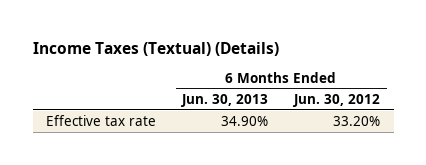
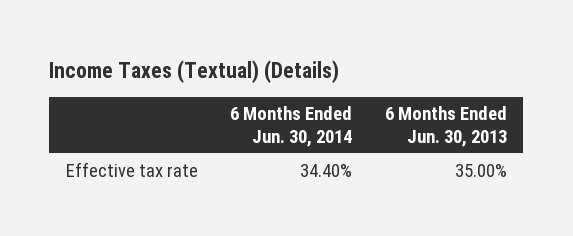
[293,94,381,108] Jun. 30, 2012 -> none
none -> [230,106,353,147] 6 Months Ended Jun. 30, 2014
[221,116,269,127] 34.90% -> [454,164,507,178] 35.00%

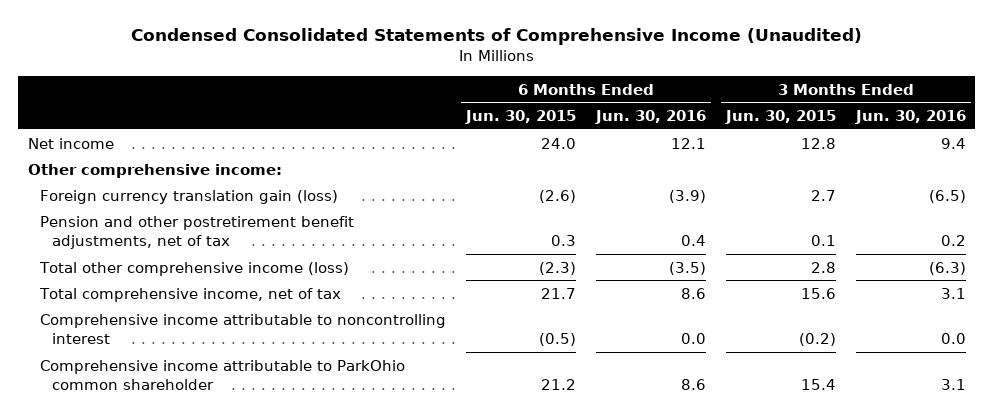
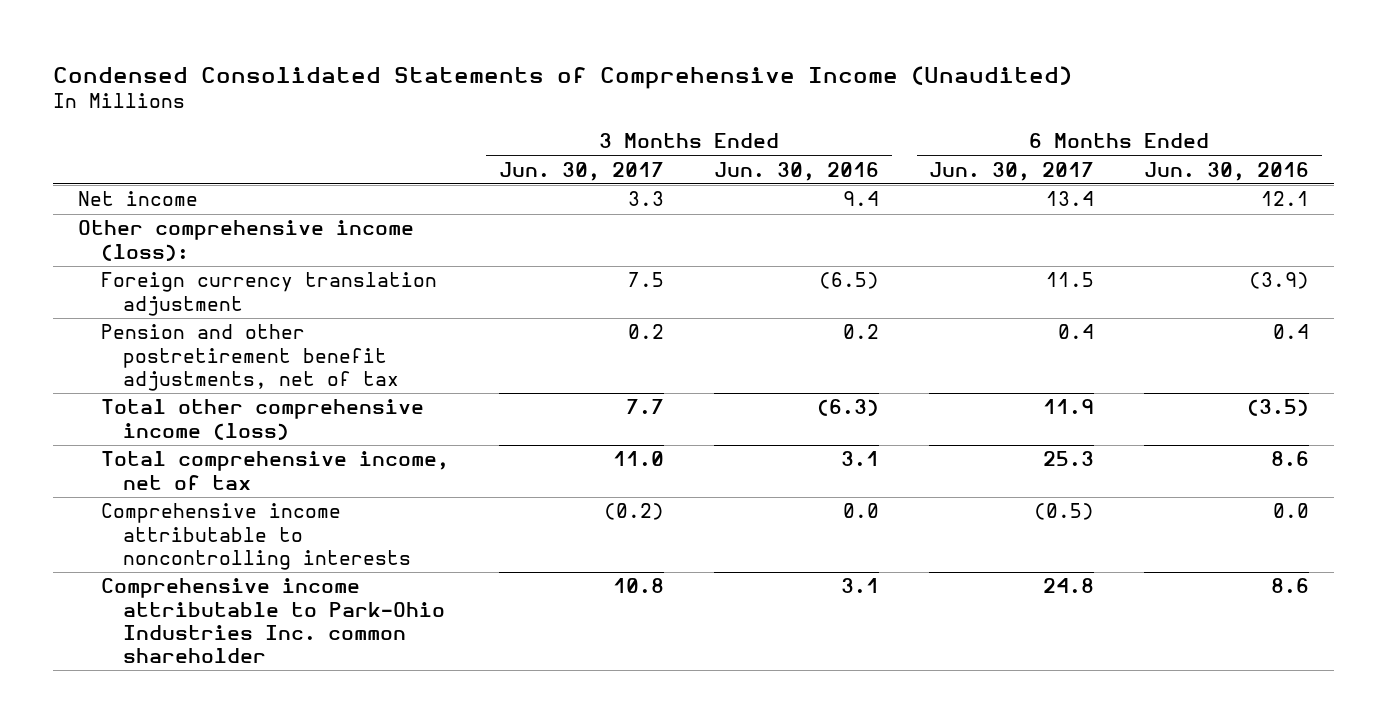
[464,110,576,125] Jun. 30, 2015 -> none
[724,110,836,125] Jun. 30, 2015 -> none
none -> [498,161,664,181] Jun. 30, 2017
none -> [929,161,1095,181] Jun. 30, 2017
[27,163,282,178] Other comprehensive income: -> [78,220,415,261] Other comprehensive income (loss):
[40,189,339,204] Foreign currency translation gain (loss) -> [100,272,437,316] Foreign currency translation adjustment
[40,313,447,344] Comprehensive income attributable to noncontrolling interest -> [100,503,412,570] Comprehensive income attributable to noncontrolling interests
[40,359,406,390] Comprehensive income attributable to ParkOhio common shareholder -> [100,578,446,663] Comprehensive income attributable to Park-Ohio Industries Inc. common shareholder

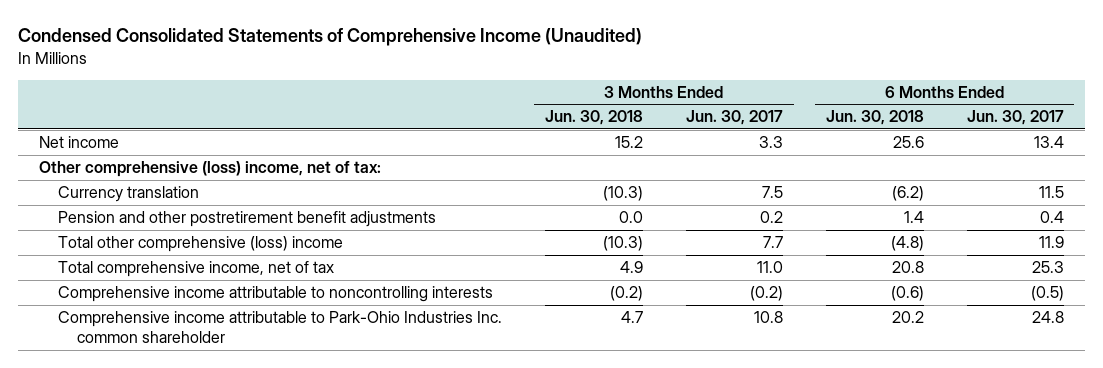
[714,161,880,181] Jun. 30, 2016 -> none
[1144,161,1310,181] Jun. 30, 2016 -> none
none -> [545,110,644,126] Jun. 30, 2018
none -> [825,110,924,126] Jun. 30, 2018
[78,220,415,261] Other comprehensive income (loss): -> [39,161,382,178] Other comprehensive (loss) income, net of tax:
[100,272,437,316] Foreign currency translation adjustment -> [58,186,200,203] Currency translation
[100,324,400,391] Pension and other postretirement benefit adjustments, net of tax -> [58,211,437,228] Pension and other postretirement benefit adjustments
[100,399,424,440] Total other comprehensive income (loss) -> [58,236,344,253] Total other comprehensive (loss) income

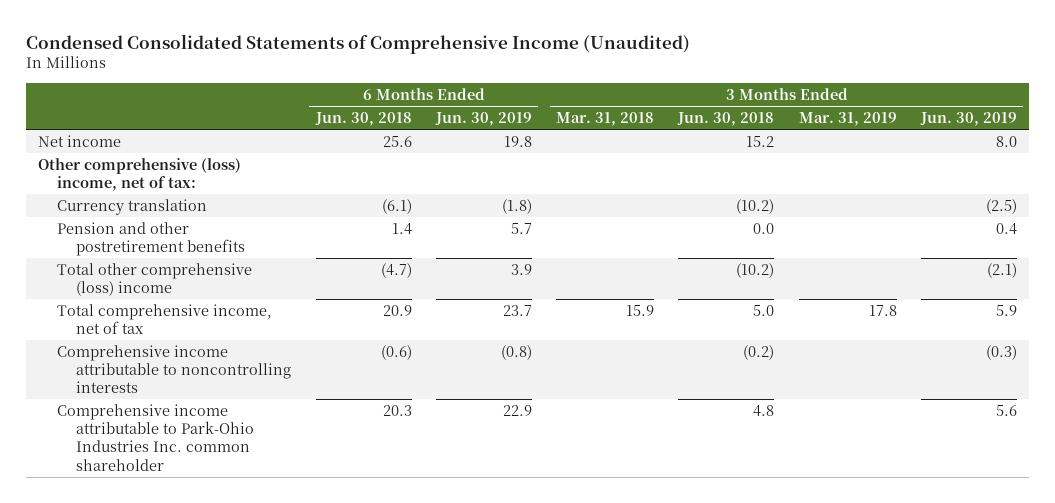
[685,110,783,126] Jun. 30, 2017 -> none
[966,110,1064,126] Jun. 30, 2017 -> none
none -> [434,112,532,127] Jun. 30, 2019
none -> [556,112,655,127] Mar. 31, 2018
none -> [798,112,897,127] Mar. 31, 2019
none -> [920,112,1018,127] Jun. 30, 2019
[603,186,644,202] (10.3) -> [736,198,775,214] (10.2)
[891,186,924,202] (6.2) -> [381,198,412,214] (6.1)
[58,211,437,228] Pension and other postretirement benefit adjustments -> [57,221,246,257] Pension and other postretirement benefits
[603,236,644,252] (10.3) -> [736,262,775,278] (10.2)
[890,236,924,252] (4.8) -> [380,262,412,278] (4.7)
[620,261,644,274] 4.9 -> [753,304,775,316] 5.0
[891,261,924,274] 20.8 -> [382,304,412,316] 20.9
[621,311,644,324] 4.7 -> [753,404,775,417] 4.8
[891,311,924,324] 20.2 -> [382,404,412,416] 20.3

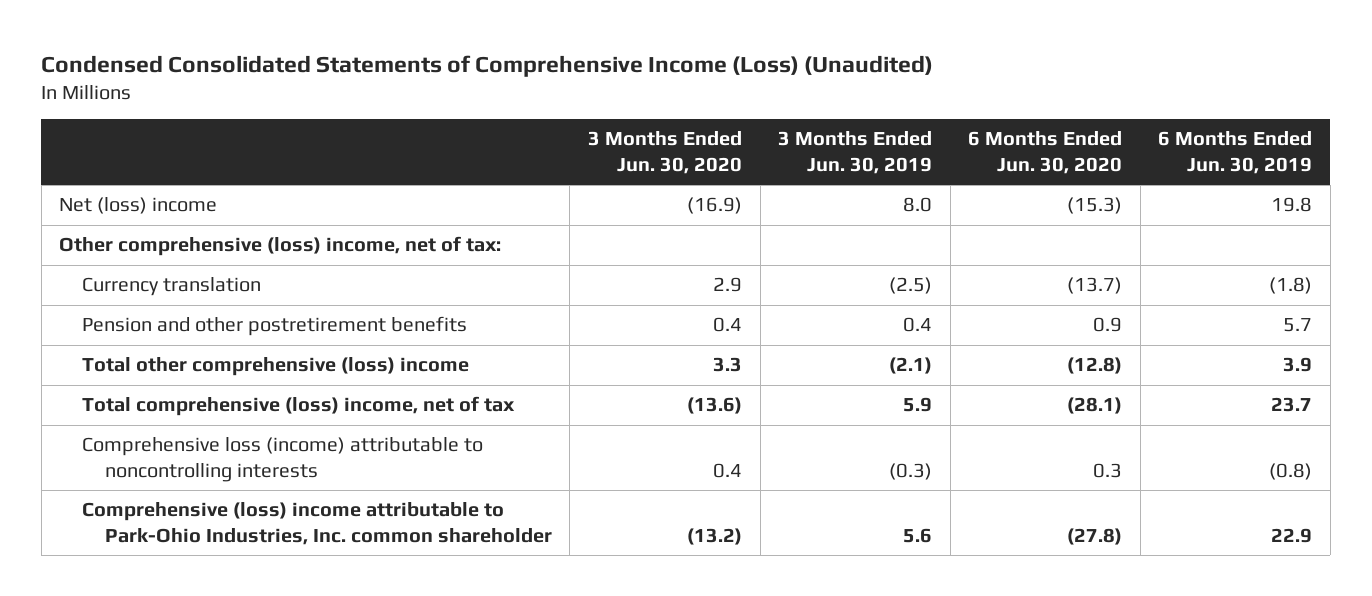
[25,33,690,54] Condensed Consolidated Statements of Comprehensive Income (Unaudited) -> [41,55,934,78] Condensed Consolidated Statements of Comprehensive Income (Loss) (Unaudited)
[314,112,412,127] Jun. 30, 2018 -> none
[556,112,655,127] Mar. 31, 2018 -> none
[677,112,775,127] Jun. 30, 2018 -> none
[798,112,897,127] Mar. 31, 2019 -> none
none -> [587,131,742,174] 3 Months Ended Jun. 30, 2020
none -> [968,131,1123,174] 6 Months Ended Jun. 30, 2020
[37,134,121,147] Net income -> [59,197,218,215] Net (loss) income
[57,303,273,335] Total comprehensive income, net of tax -> [82,396,516,417] Total comprehensive (loss) income, net of tax
[57,344,292,394] Comprehensive income attributable to noncontrolling interests -> [82,437,484,483] Comprehensive loss (income) attributable to noncontrolling interests
[57,403,255,471] Comprehensive income attributable to Park-Ohio Industries Inc. common shareholder -> [82,502,552,546] Comprehensive (loss) income attributable to Park-Ohio Industries, Inc. common shareholder

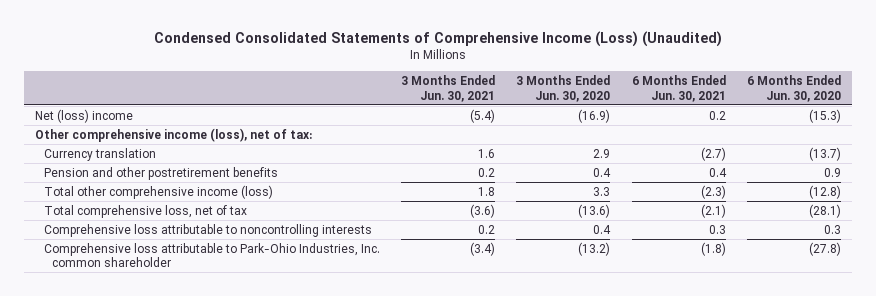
[778,131,933,174] 3 Months Ended Jun. 30, 2019 -> none
[1158,131,1313,174] 6 Months Ended Jun. 30, 2019 -> none
none -> [400,74,495,102] 3 Months Ended Jun. 30, 2021
none -> [631,74,726,102] 6 Months Ended Jun. 30, 2021
[59,236,502,257] Other comprehensive (loss) income, net of tax: -> [35,127,313,142] Other comprehensive income (loss), net of tax:
[82,357,470,377] Total other comprehensive (loss) income -> [43,184,273,199] Total other comprehensive income (loss)
[82,396,516,417] Total comprehensive (loss) income, net of tax -> [43,204,247,218] Total comprehensive loss, net of tax
[82,437,484,483] Comprehensive loss (income) attributable to noncontrolling interests -> [43,223,372,237] Comprehensive loss attributable to noncontrolling interests
[82,502,552,546] Comprehensive (loss) income attributable to Park-Ohio Industries, Inc. common shareholder -> [43,242,380,268] Comprehensive loss attributable to Park-Ohio Industries, Inc. common shareholder

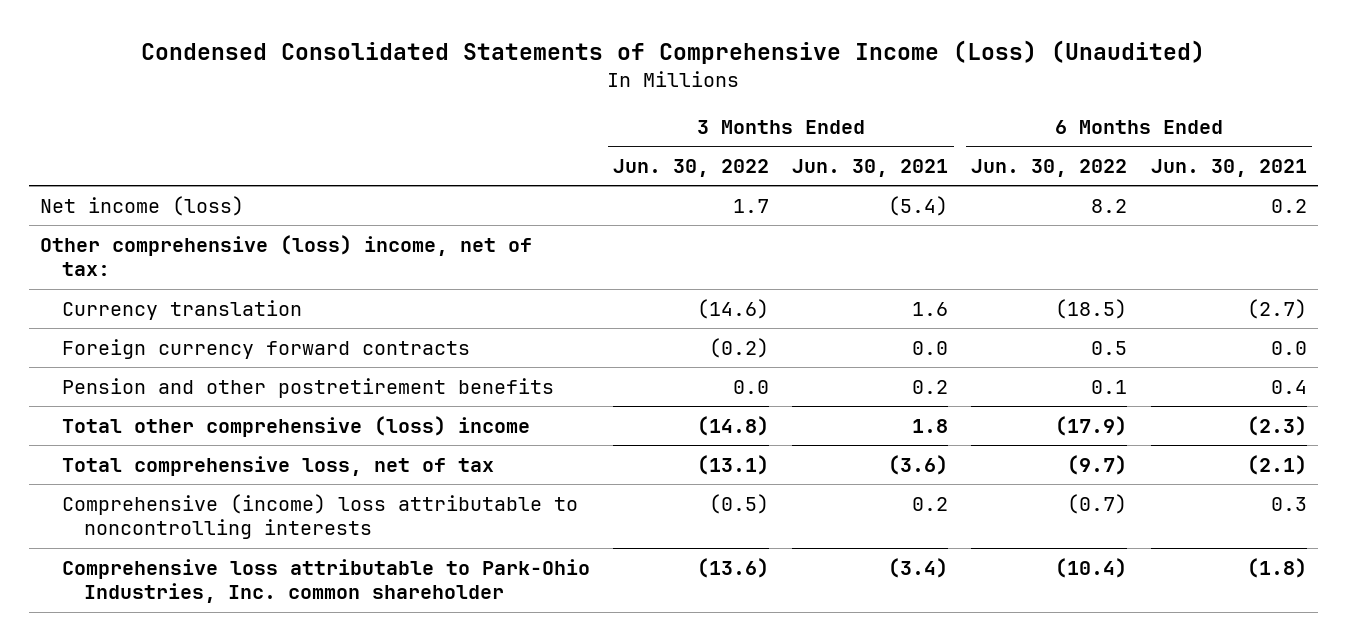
[516,74,611,102] 3 Months Ended Jun. 30, 2020 -> none
[746,74,841,102] 6 Months Ended Jun. 30, 2020 -> none
none -> [613,158,770,177] Jun. 30, 2022
none -> [971,158,1128,177] Jun. 30, 2022
[35,108,134,123] Net (loss) income -> [40,195,245,216] Net income (loss)
[35,127,313,142] Other comprehensive income (loss), net of tax: -> [40,234,533,277] Other comprehensive (loss) income, net of tax:
none -> [62,338,471,359] Foreign currency forward contracts
[43,184,273,199] Total other comprehensive income (loss) -> [62,415,531,437] Total other comprehensive (loss) income
[43,223,372,237] Comprehensive loss attributable to noncontrolling interests -> [62,493,579,540] Comprehensive (income) loss attributable to noncontrolling interests

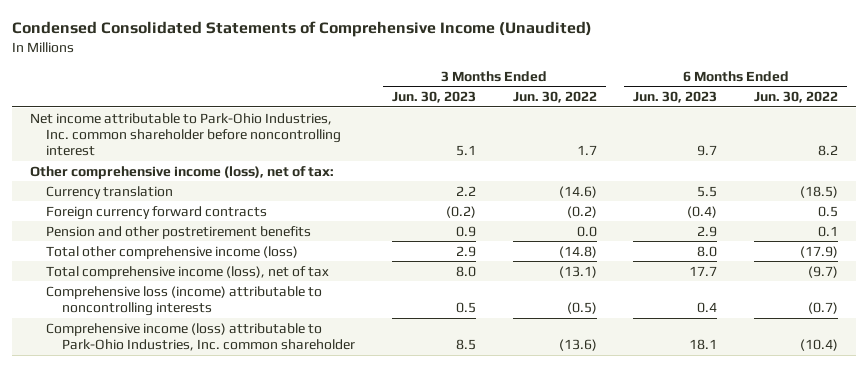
[141,39,1206,64] Condensed Consolidated Statements of Comprehensive Income (Loss) (Unaudited) -> [11,21,592,38] Condensed Consolidated Statements of Comprehensive Income (Unaudited)
[792,158,949,177] Jun. 30, 2021 -> none
[1150,158,1307,177] Jun. 30, 2021 -> none
none -> [391,91,476,104] Jun. 30, 2023
none -> [633,91,718,104] Jun. 30, 2023
[40,195,245,216] Net income (loss) -> [30,112,342,156] Net income attributable to Park-Ohio Industries, Inc. common shareholder before noncontrolling interest
[40,234,533,277] Other comprehensive (loss) income, net of tax: -> [30,165,335,179] Other comprehensive income (loss), net of tax:
[62,415,531,437] Total other comprehensive (loss) income -> [46,245,299,259] Total other comprehensive income (loss)
[62,455,495,476] Total comprehensive loss, net of tax -> [46,265,330,279] Total comprehensive income (loss), net of tax
[62,493,579,540] Comprehensive (income) loss attributable to noncontrolling interests -> [46,285,323,316] Comprehensive loss (income) attributable to noncontrolling interests
[62,558,591,604] Comprehensive loss attributable to Park-Ohio Industries, Inc. common shareholder -> [46,322,356,351] Comprehensive income (loss) attributable to Park-Ohio Industries, Inc. common shareholder

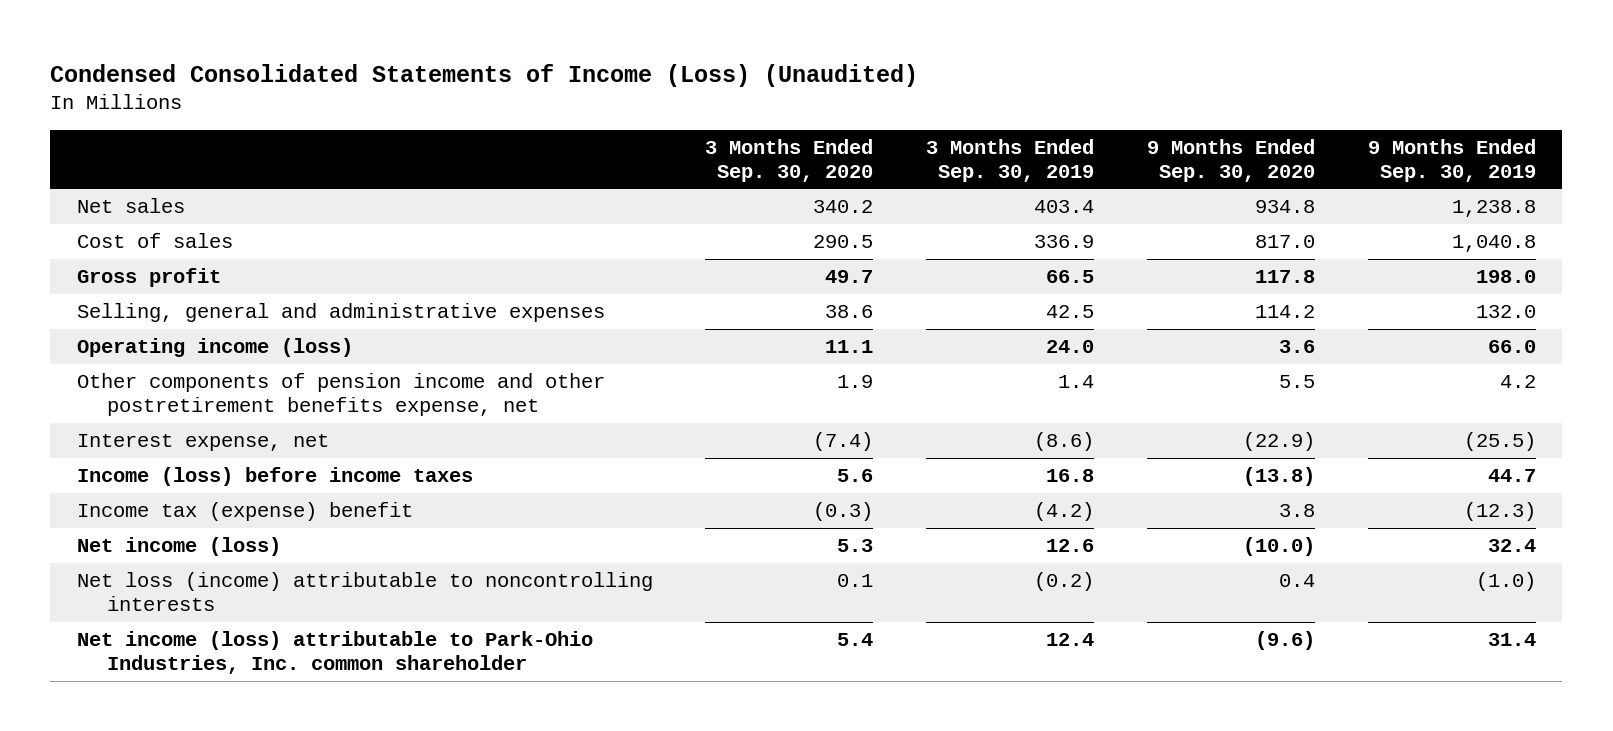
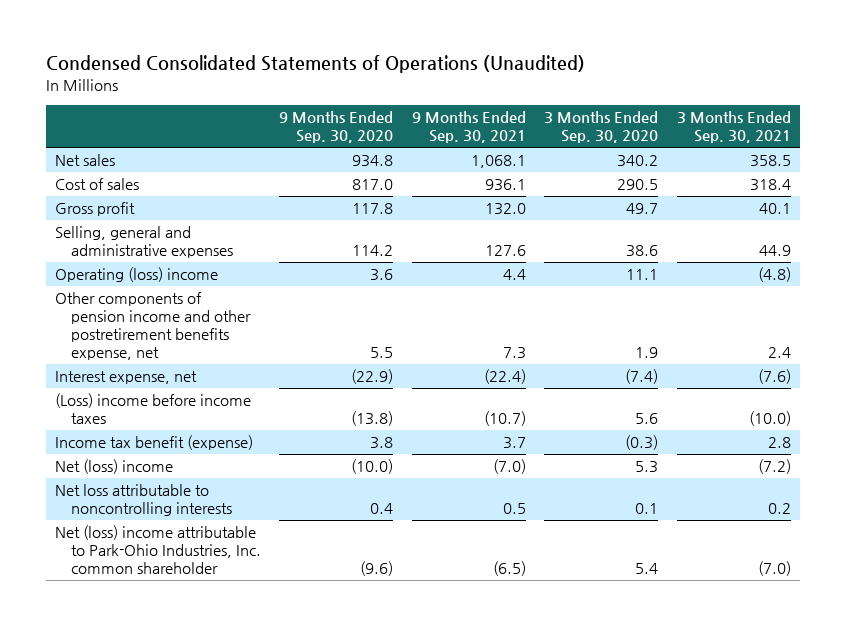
[50,63,919,87] Condensed Consolidated Statements of Income (Loss) (Unaudited) -> [45,55,585,74] Condensed Consolidated Statements of Operations (Unaudited)
[926,138,1095,182] 3 Months Ended Sep. 30, 2019 -> none
[1367,138,1536,182] 9 Months Ended Sep. 30, 2019 -> none
none -> [411,111,526,144] 9 Months Ended Sep. 30, 2021
none -> [676,111,791,144] 3 Months Ended Sep. 30, 2021
[76,338,353,358] Operating income (loss) -> [54,267,218,283] Operating (loss) income
[76,467,473,487] Income (loss) before income taxes -> [54,393,251,425] (Loss) income before income taxes
[76,502,413,522] Income tax (expense) benefit -> [54,435,253,451] Income tax benefit (expense)
[76,537,281,557] Net income (loss) -> [54,459,173,475] Net (loss) income
[76,572,653,611] Net loss (income) attributable to noncontrolling interests -> [54,484,232,517] Net loss attributable to noncontrolling interests
[76,631,593,674] Net income (loss) attributable to Park-Ohio Industries, Inc. common shareholder -> [54,525,261,575] Net (loss) income attributable to Park-Ohio Industries, Inc. common shareholder

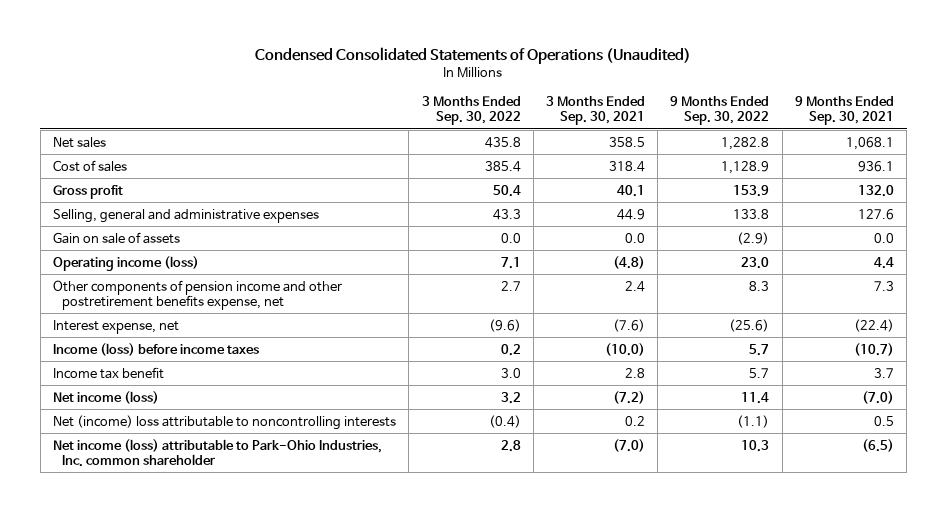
[279,111,394,144] 9 Months Ended Sep. 30, 2020 -> none
[544,111,659,144] 3 Months Ended Sep. 30, 2020 -> none
none -> [421,95,521,126] 3 Months Ended Sep. 30, 2022
none -> [670,95,770,126] 9 Months Ended Sep. 30, 2022
none -> [53,231,181,244] Gain on sale of assets
[54,267,218,283] Operating (loss) income -> [53,255,200,271] Operating income (loss)
[54,393,251,425] (Loss) income before income taxes -> [53,342,260,356] Income (loss) before income taxes
[54,435,253,451] Income tax benefit (expense) -> [53,366,165,379] Income tax benefit
[54,459,173,475] Net (loss) income -> [53,390,160,404] Net income (loss)
[54,484,232,517] Net loss attributable to noncontrolling interests -> [53,414,397,430] Net (income) loss attributable to noncontrolling interests
[54,525,261,575] Net (loss) income attributable to Park-Ohio Industries, Inc. common shareholder -> [53,438,383,467] Net income (loss) attributable to Park-Ohio Industries, Inc. common shareholder

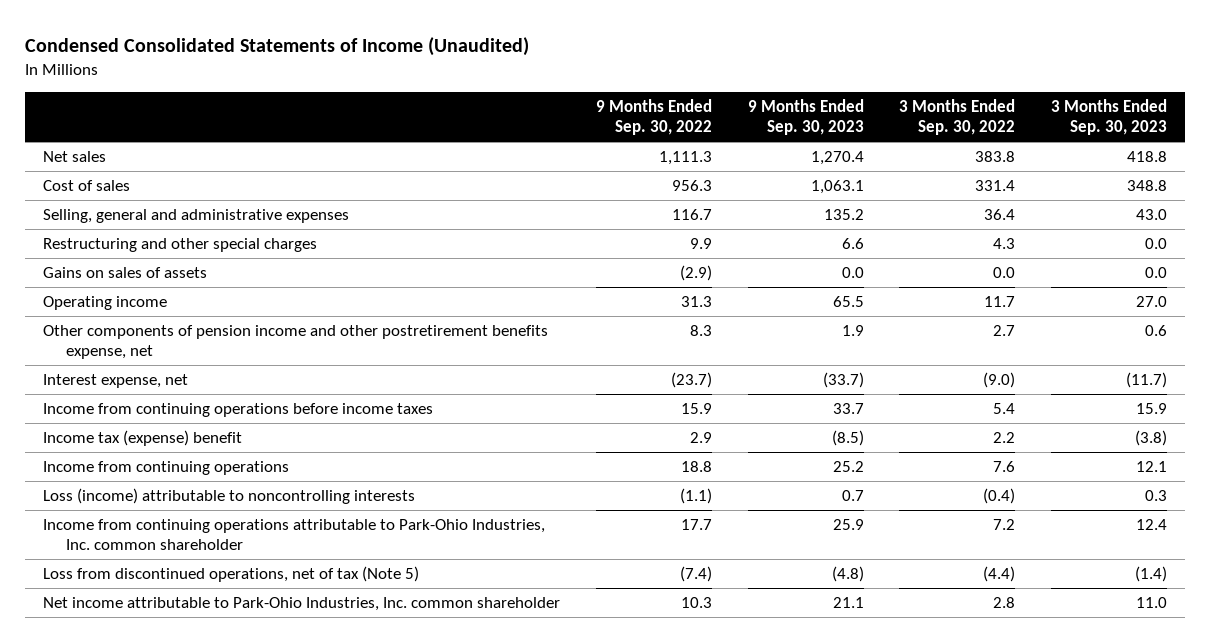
[255,46,692,64] Condensed Consolidated Statements of Operations (Unaudited) -> [25,36,530,56] Condensed Consolidated Statements of Income (Unaudited)
[545,95,645,126] 3 Months Ended Sep. 30, 2021 -> none
[794,95,894,126] 9 Months Ended Sep. 30, 2021 -> none
none -> [747,99,864,136] 9 Months Ended Sep. 30, 2023
none -> [1051,99,1168,136] 3 Months Ended Sep. 30, 2023
[53,184,124,199] Gross profit -> none
[484,136,521,148] 435.8 -> [975,151,1016,163] 383.8
[721,136,770,150] 1,282.8 -> [658,151,712,166] 1,111.3
[484,160,521,172] 385.4 -> [975,180,1016,192] 331.4
[721,160,770,174] 1,128.9 -> [671,180,712,192] 956.3
[492,208,521,220] 43.3 -> [984,209,1016,221] 36.4
[733,208,770,219] 133.8 -> [671,209,712,221] 116.7
none -> [42,238,317,253] Restructuring and other special charges
[53,231,181,244] Gain on sale of assets -> [42,267,207,279] Gains on sales of assets
[53,255,200,271] Operating income (loss) -> [42,296,167,311] Operating income
[500,256,521,269] 7.1 -> [984,296,1016,308] 11.7
[741,256,770,269] 23.0 -> [680,296,712,308] 31.3
[53,390,160,404] Net income (loss) -> none
[488,318,521,332] (9.6) -> [983,372,1016,389] (9.0)
[729,318,770,332] (25.6) -> [670,372,712,389] (23.7)
[53,342,260,356] Income (loss) before income taxes -> [42,403,433,418] Income from continuing operations before income taxes
[500,343,521,356] 0.2 -> [993,403,1016,415] 5.4
[749,343,770,356] 5.7 -> [680,403,712,415] 15.9
[53,366,165,379] Income tax benefit -> [42,430,242,447] Income tax (expense) benefit
[500,367,521,378] 3.0 -> [993,432,1016,444] 2.2
[749,367,770,378] 5.7 -> [689,432,712,444] 2.9
none -> [42,461,289,476] Income from continuing operations
[53,414,397,430] Net (income) loss attributable to noncontrolling interests -> [42,488,415,505] Loss (income) attributable to noncontrolling interests
none -> [42,519,545,550] Income from continuing operations attributable to Park-Ohio Industries, Inc. common shareholder
none -> [42,566,419,583] Loss from discontinued operations, net of tax (Note 5)
[53,438,383,467] Net income (loss) attributable to Park-Ohio Industries, Inc. common shareholder -> [42,597,560,612] Net income attributable to Park-Ohio Industries, Inc. common shareholder

